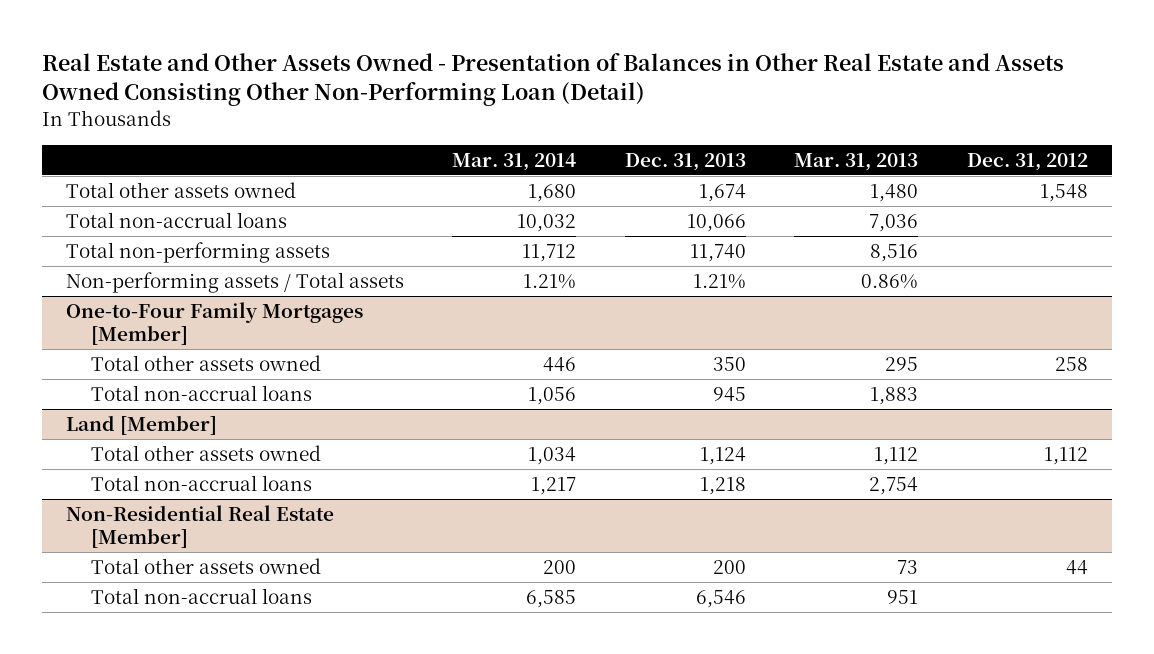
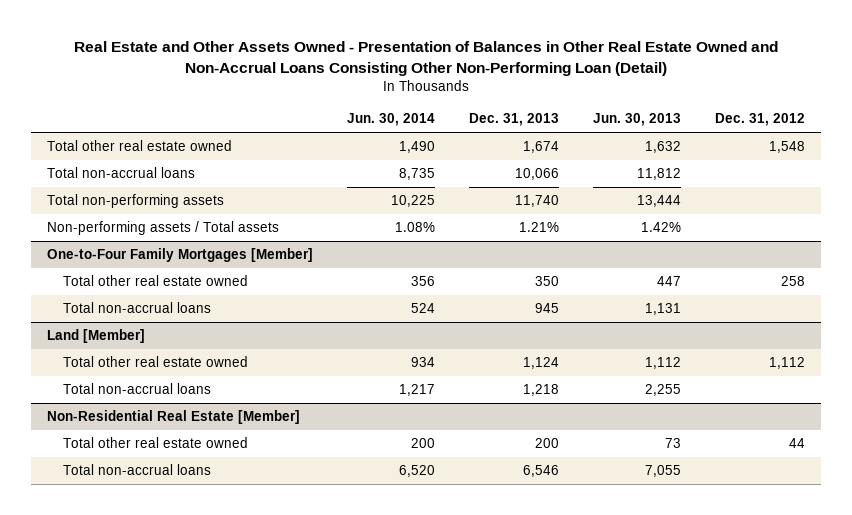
[41,53,1064,107] Real Estate and Other Assets Owned - Presentation of Balances in Other Real Estate and Assets Owned Consisting Other Non-Performing Loan (Detail) -> [74,40,779,76] Real Estate and Other Assets Owned - Presentation of Balances in Other Real Estate Owned and Non-Accrual Loans Consisting Other Non-Performing Loan (Detail)
[452,152,577,171] Mar. 31, 2014 -> none
[794,152,919,171] Mar. 31, 2013 -> none
none -> [347,113,436,127] Jun. 30, 2014
none -> [592,113,681,127] Jun. 30, 2013
[65,181,296,198] Total other assets owned -> [47,140,233,152] Total other real estate owned
[91,354,322,371] Total other assets owned -> [62,275,248,287] Total other real estate owned
[91,444,322,461] Total other assets owned -> [62,356,248,368] Total other real estate owned
[91,557,322,574] Total other assets owned -> [62,437,248,449] Total other real estate owned

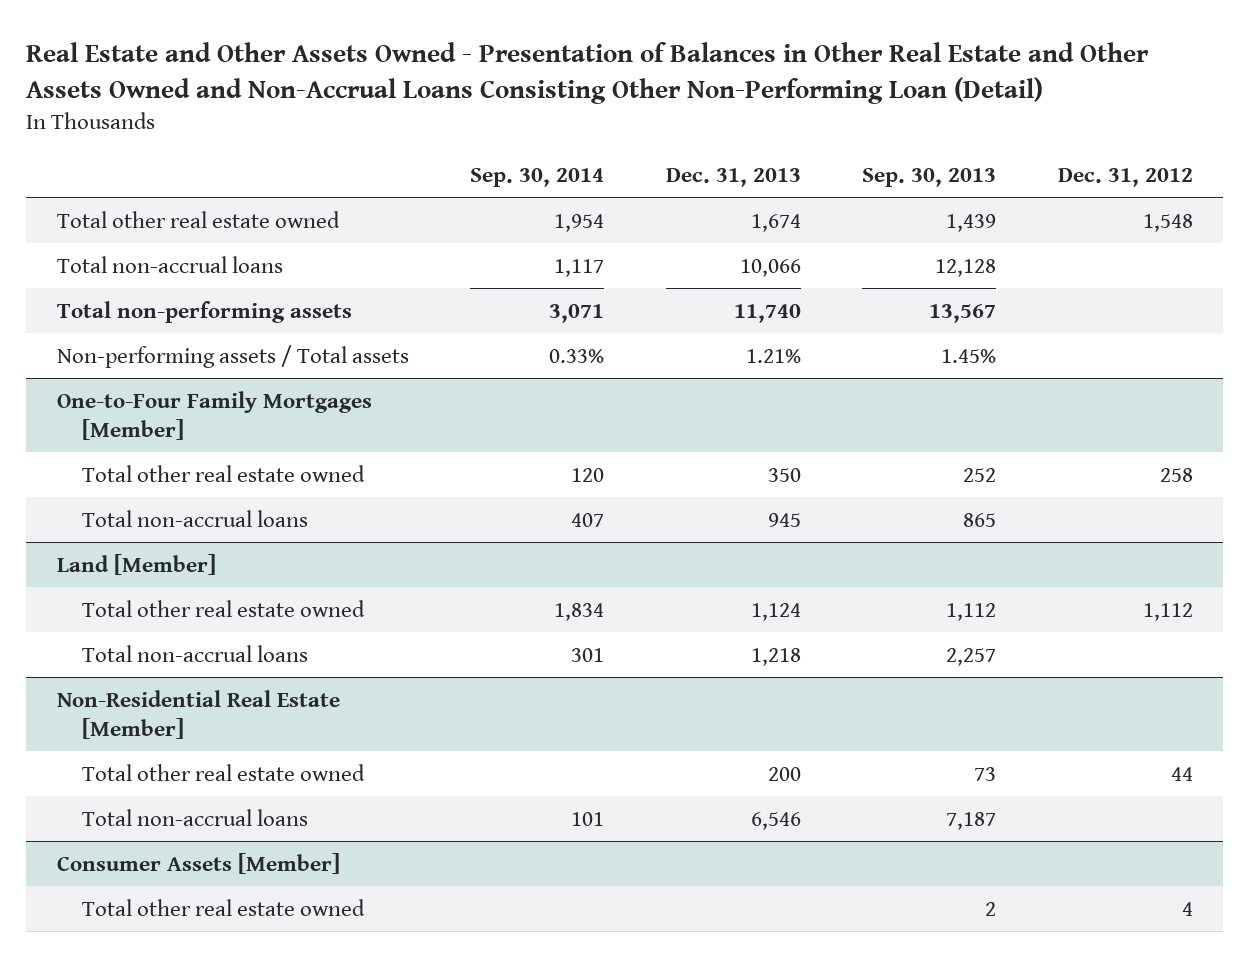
[74,40,779,76] Real Estate and Other Assets Owned - Presentation of Balances in Other Real Estate Owned and Non-Accrual Loans Consisting Other Non-Performing Loan (Detail) -> [25,41,1149,104] Real Estate and Other Assets Owned - Presentation of Balances in Other Real Estate and Other Assets Owned and Non-Accrual Loans Consisting Other Non-Performing Loan (Detail)
[347,113,436,127] Jun. 30, 2014 -> none
[592,113,681,127] Jun. 30, 2013 -> none
none -> [470,168,605,188] Sep. 30, 2014
none -> [862,168,997,188] Sep. 30, 2013
none -> [56,852,340,874] Consumer Assets [Member]
none -> [81,898,365,916] Total other real estate owned

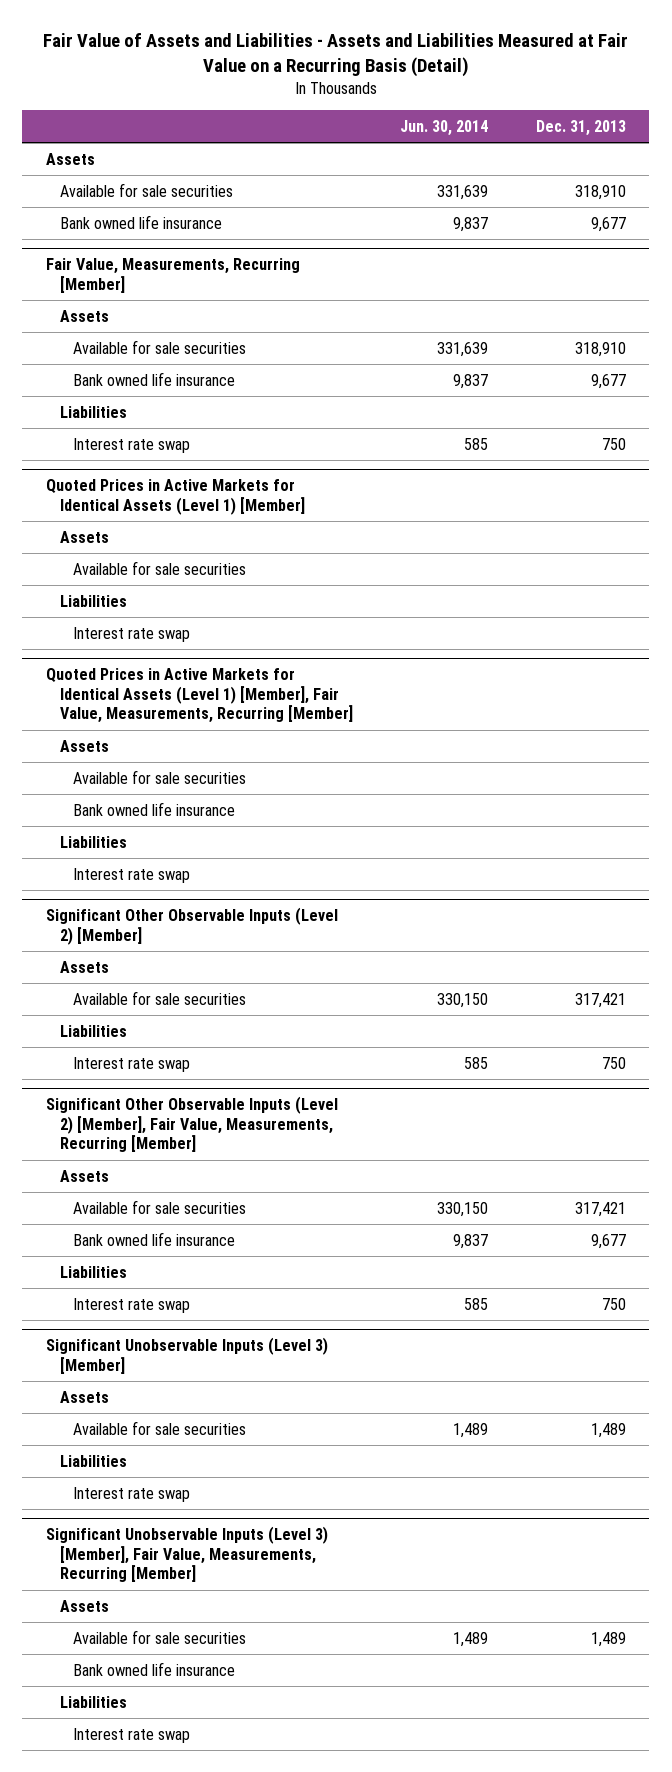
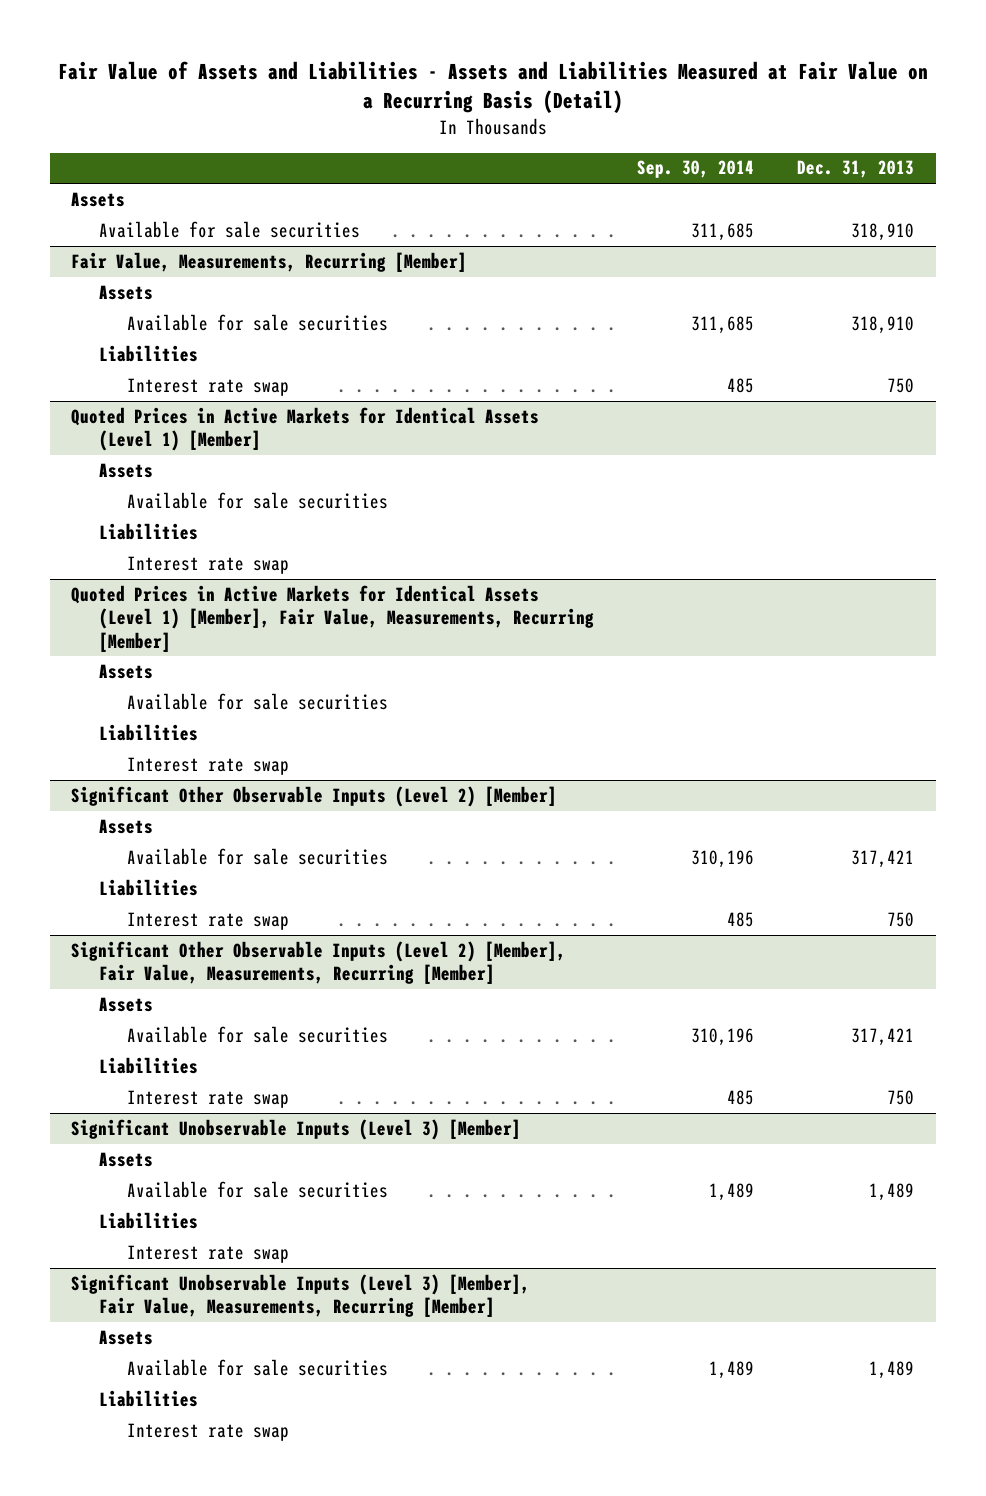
[400,119,489,136] Jun. 30, 2014 -> none
none -> [637,160,755,179] Sep. 30, 2014
[59,214,222,229] Bank owned life insurance -> none
[73,371,236,386] Bank owned life insurance -> none
[73,801,236,816] Bank owned life insurance -> none
[73,1231,236,1246] Bank owned life insurance -> none
[73,1661,236,1676] Bank owned life insurance -> none

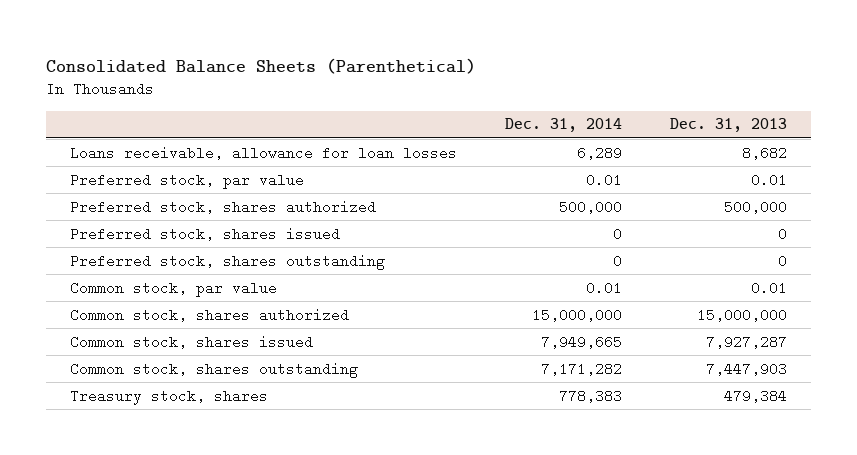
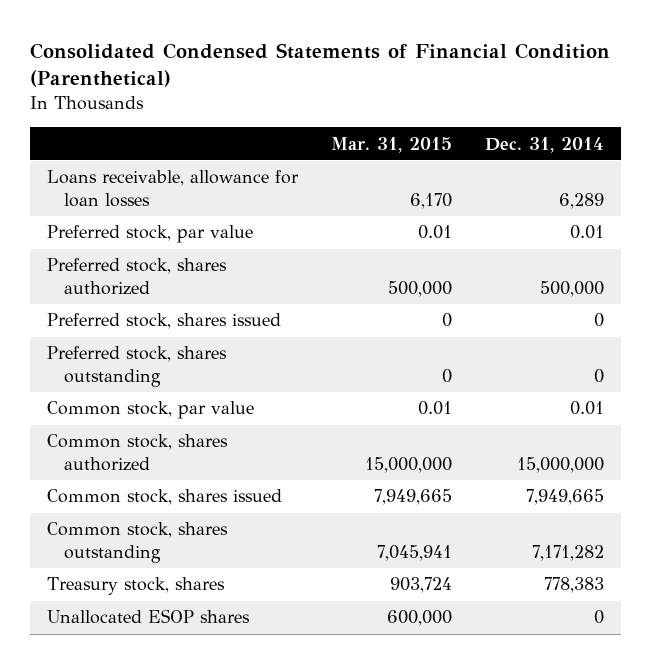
[46,57,477,74] Consolidated Balance Sheets (Parenthetical) -> [30,42,611,88] Consolidated Condensed Statements of Financial Condition (Parenthetical)
[669,118,787,133] Dec. 31, 2013 -> none
none -> [330,136,452,153] Mar. 31, 2015
none -> [46,609,250,625] Unallocated ESOP shares

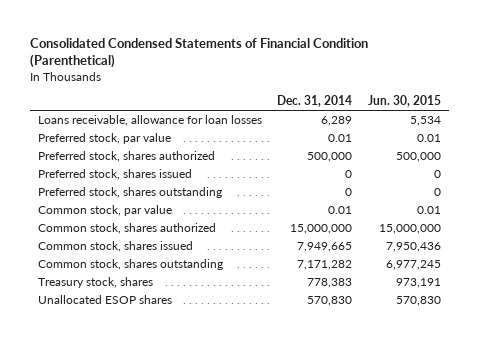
[330,136,452,153] Mar. 31, 2015 -> none
none -> [368,95,442,108] Jun. 30, 2015
[593,610,604,625] 0 -> [307,296,353,307] 570,830

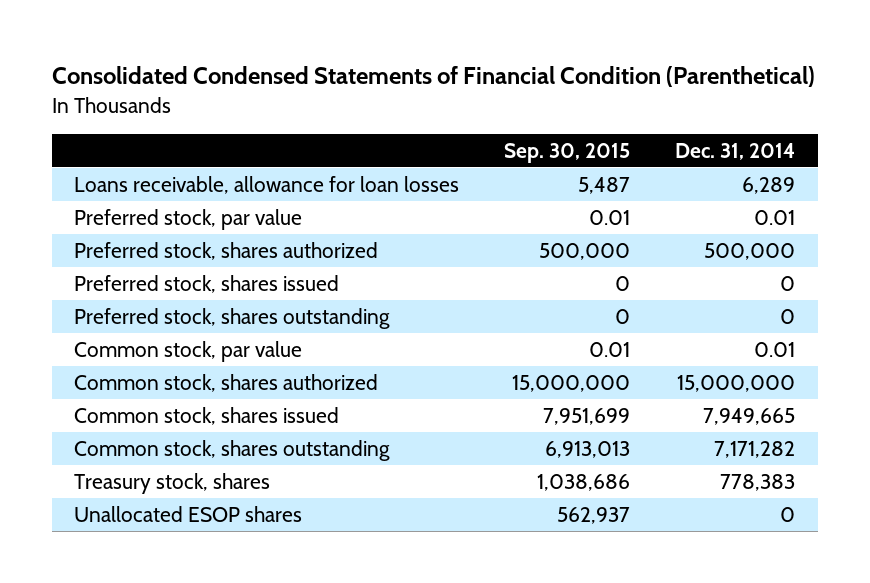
[368,95,442,108] Jun. 30, 2015 -> none
none -> [504,142,631,163] Sep. 30, 2015
[307,296,353,307] 570,830 -> [780,506,796,522] 0

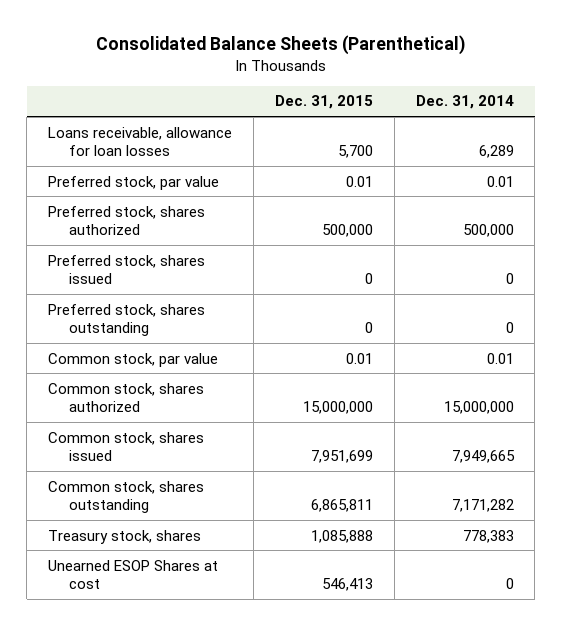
[51,66,815,88] Consolidated Condensed Statements of Financial Condition (Parenthetical) -> [95,35,465,56] Consolidated Balance Sheets (Parenthetical)
[504,142,631,163] Sep. 30, 2015 -> none
none -> [274,95,373,110] Dec. 31, 2015
[74,505,303,522] Unallocated ESOP shares -> none
none -> [47,559,218,590] Unearned ESOP Shares at cost

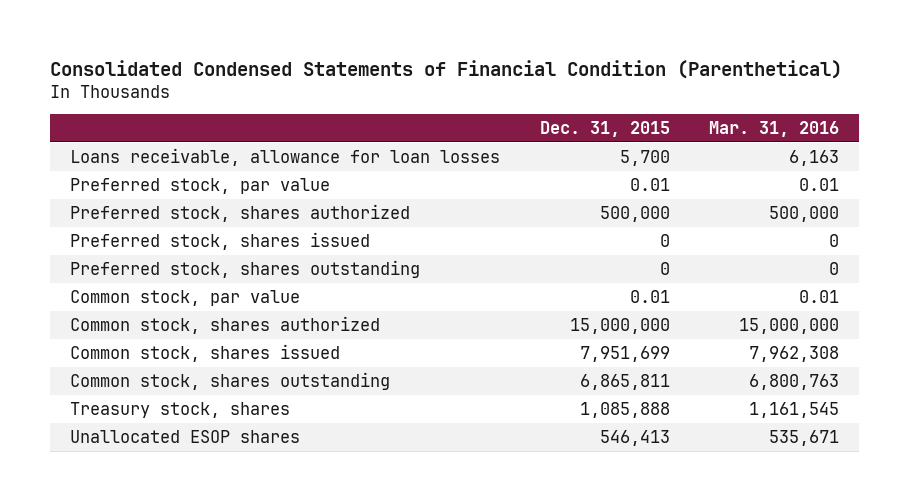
[95,35,465,56] Consolidated Balance Sheets (Parenthetical) -> [50,59,843,79] Consolidated Condensed Statements of Financial Condition (Parenthetical)
[415,95,514,110] Dec. 31, 2014 -> none
none -> [709,121,840,138] Mar. 31, 2016
[47,559,218,590] Unearned ESOP Shares at cost -> [70,429,301,443] Unallocated ESOP shares

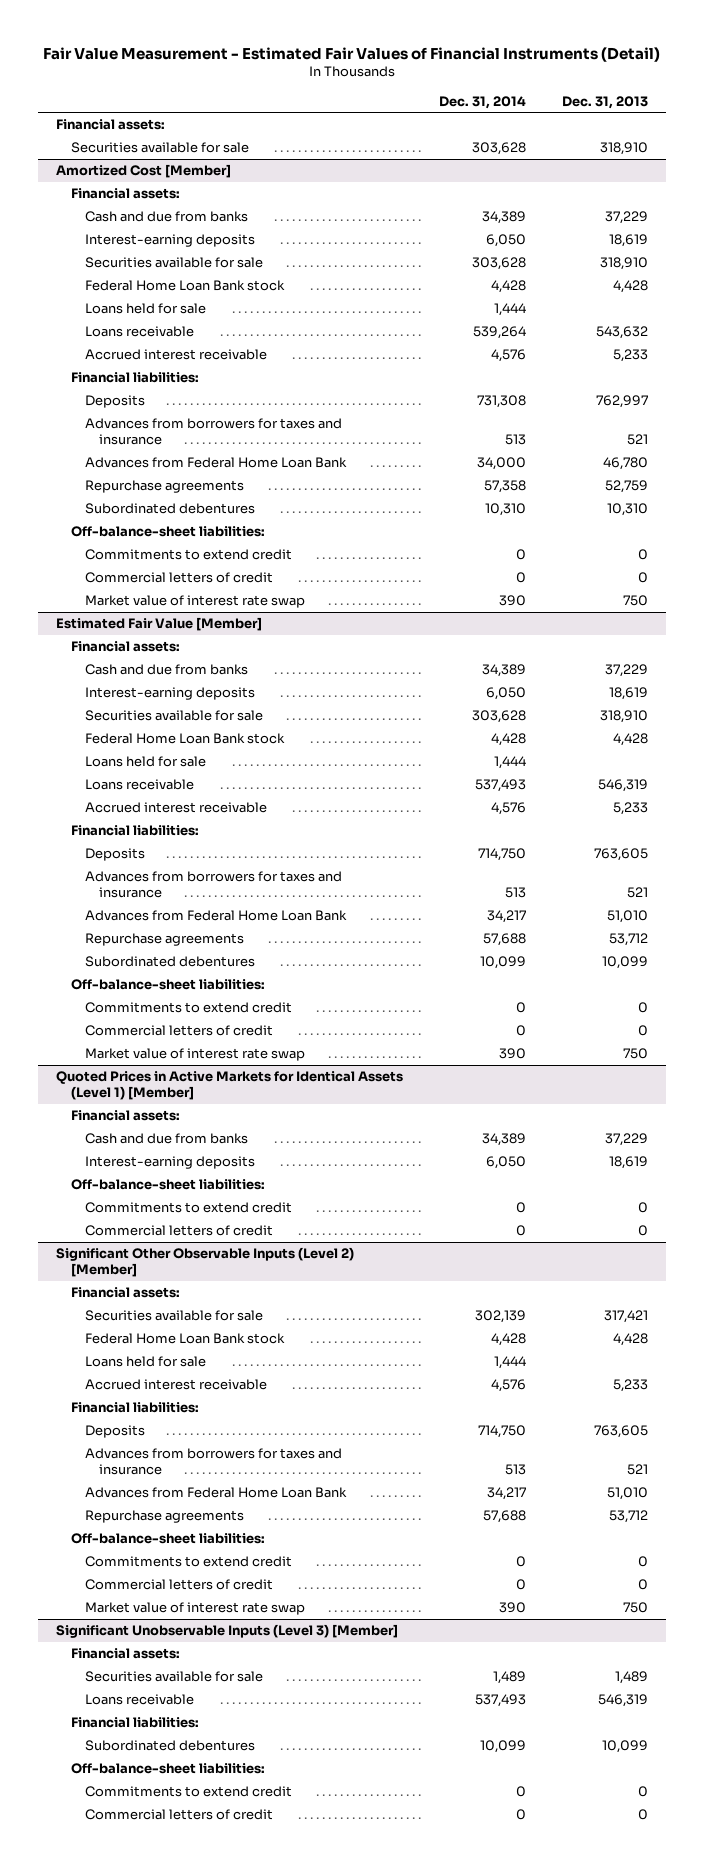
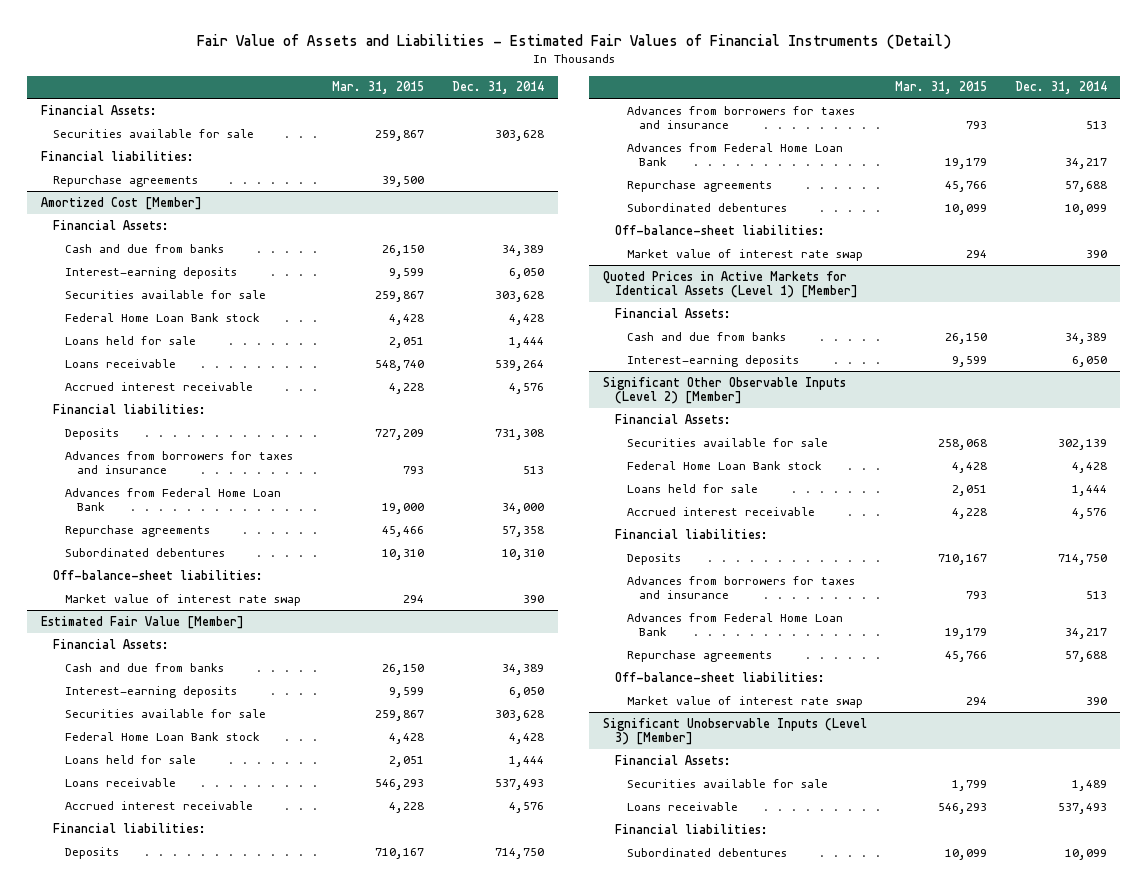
[43,46,661,62] Fair Value Measurement - Estimated Fair Values of Financial Instruments (Detail) -> [196,34,951,50] Fair Value of Assets and Liabilities - Estimated Fair Values of Financial Instruments (Detail)
[562,95,649,109] Dec. 31, 2013 -> none
none -> [332,81,425,95] Mar. 31, 2015
[56,119,166,131] Financial assets: -> [40,104,157,115] Financial Assets:
none -> [40,150,194,161] Financial liabilities:
none -> [52,174,198,187] Repurchase agreements
[70,188,180,200] Financial assets: -> [52,219,169,230] Financial Assets:
[84,549,292,561] Commitments to extend credit -> none
[84,572,273,584] Commercial letters of credit -> none
[70,641,180,653] Financial assets: -> [52,638,169,649] Financial Assets:
[84,1002,292,1014] Commitments to extend credit -> none
[84,1025,273,1037] Commercial letters of credit -> none
[70,1110,180,1122] Financial assets: -> [615,307,732,318] Financial Assets:
[70,1179,265,1191] Off-balance-sheet liabilities: -> none
[84,1202,292,1214] Commitments to extend credit -> none
[84,1225,273,1237] Commercial letters of credit -> none
[70,1287,180,1299] Financial assets: -> [615,413,732,424] Financial Assets:
[84,1556,292,1568] Commitments to extend credit -> none
[84,1579,273,1591] Commercial letters of credit -> none
[70,1648,180,1660] Financial assets: -> [615,754,732,765] Financial Assets:
[70,1763,265,1775] Off-balance-sheet liabilities: -> none
[84,1786,292,1798] Commitments to extend credit -> none
[84,1809,273,1821] Commercial letters of credit -> none

